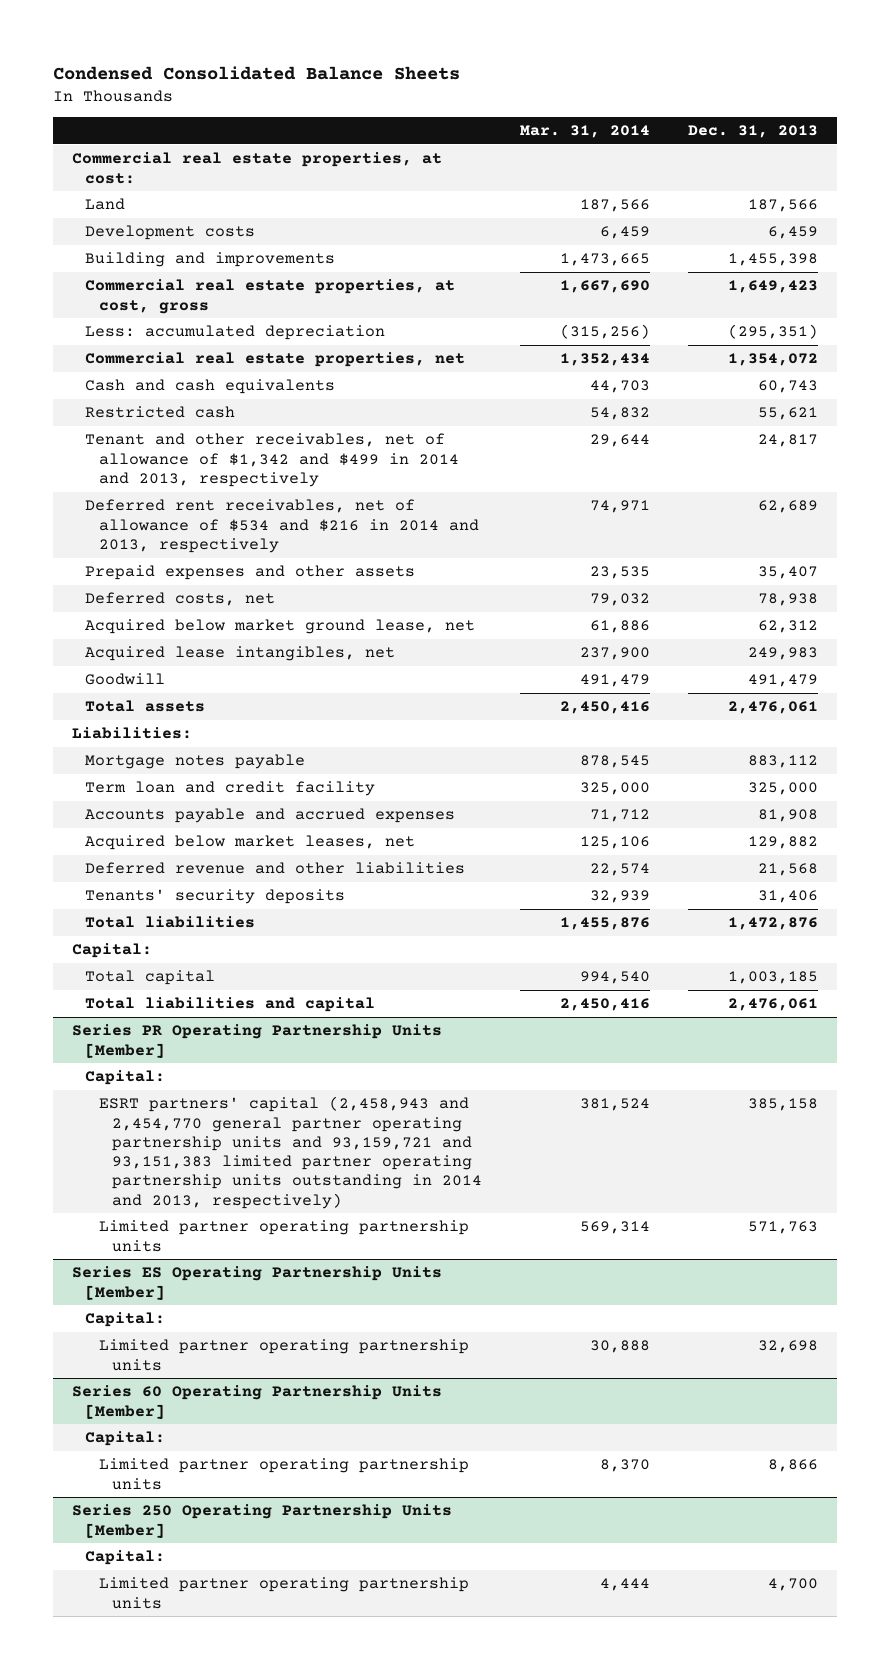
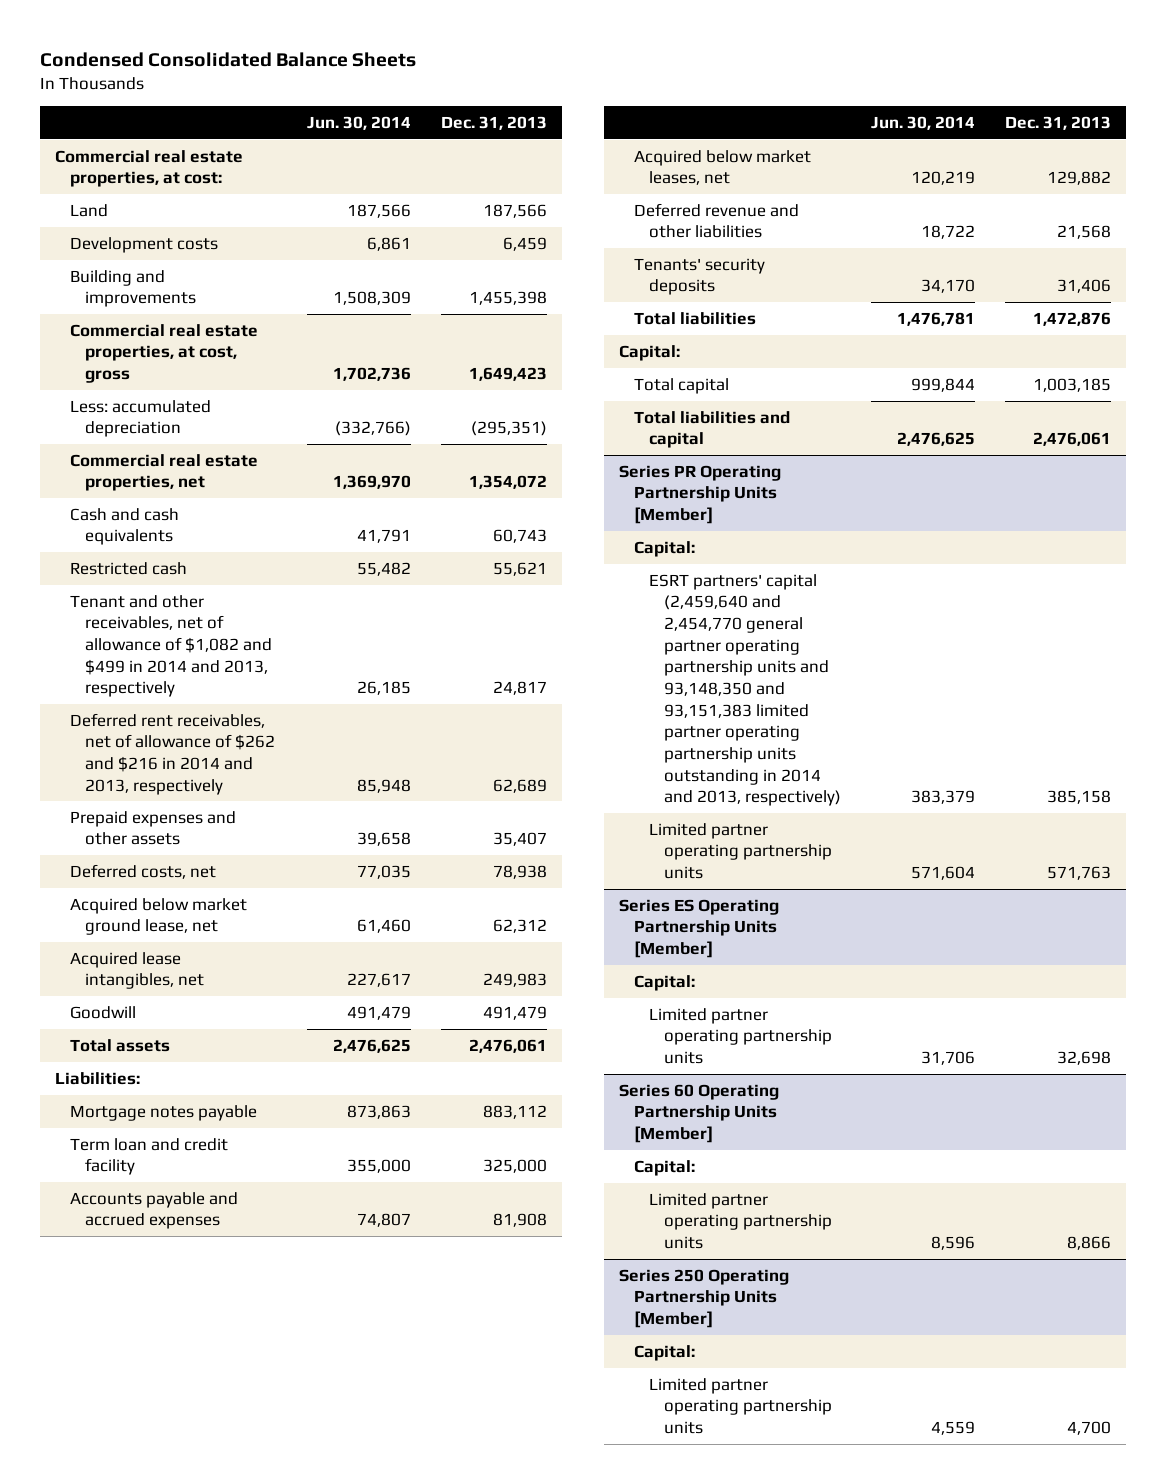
[519,125,650,139] Mar. 31, 2014 -> none
none -> [307,115,412,130] Jun. 30, 2014
[85,433,459,487] Tenant and other receivables, net of allowance of $1,342 and $499 in 2014 and 2013, respectively -> [70,594,273,698] Tenant and other receivables, net of allowance of $1,082 and $499 in 2014 and 2013, respectively
[85,499,479,553] Deferred rent receivables, net of allowance of $534 and $216 in 2014 and 2013, respectively -> [70,712,276,795] Deferred rent receivables, net of allowance of $262 and $216 in 2014 and 2013, respectively
[98,1096,482,1209] ESRT partners' capital (2,458,943 and 2,454,770 general partner operating partnership units and 93,159,721 and 93,151,383 limited partner operating partnership units outstanding in 2014 and 2013, respectively) -> [649,573,842,807] ESRT partners' capital (2,459,640 and 2,454,770 general partner operating partnership units and 93,148,350 and 93,151,383 limited partner operating partnership units outstanding in 2014 and 2013, respectively)

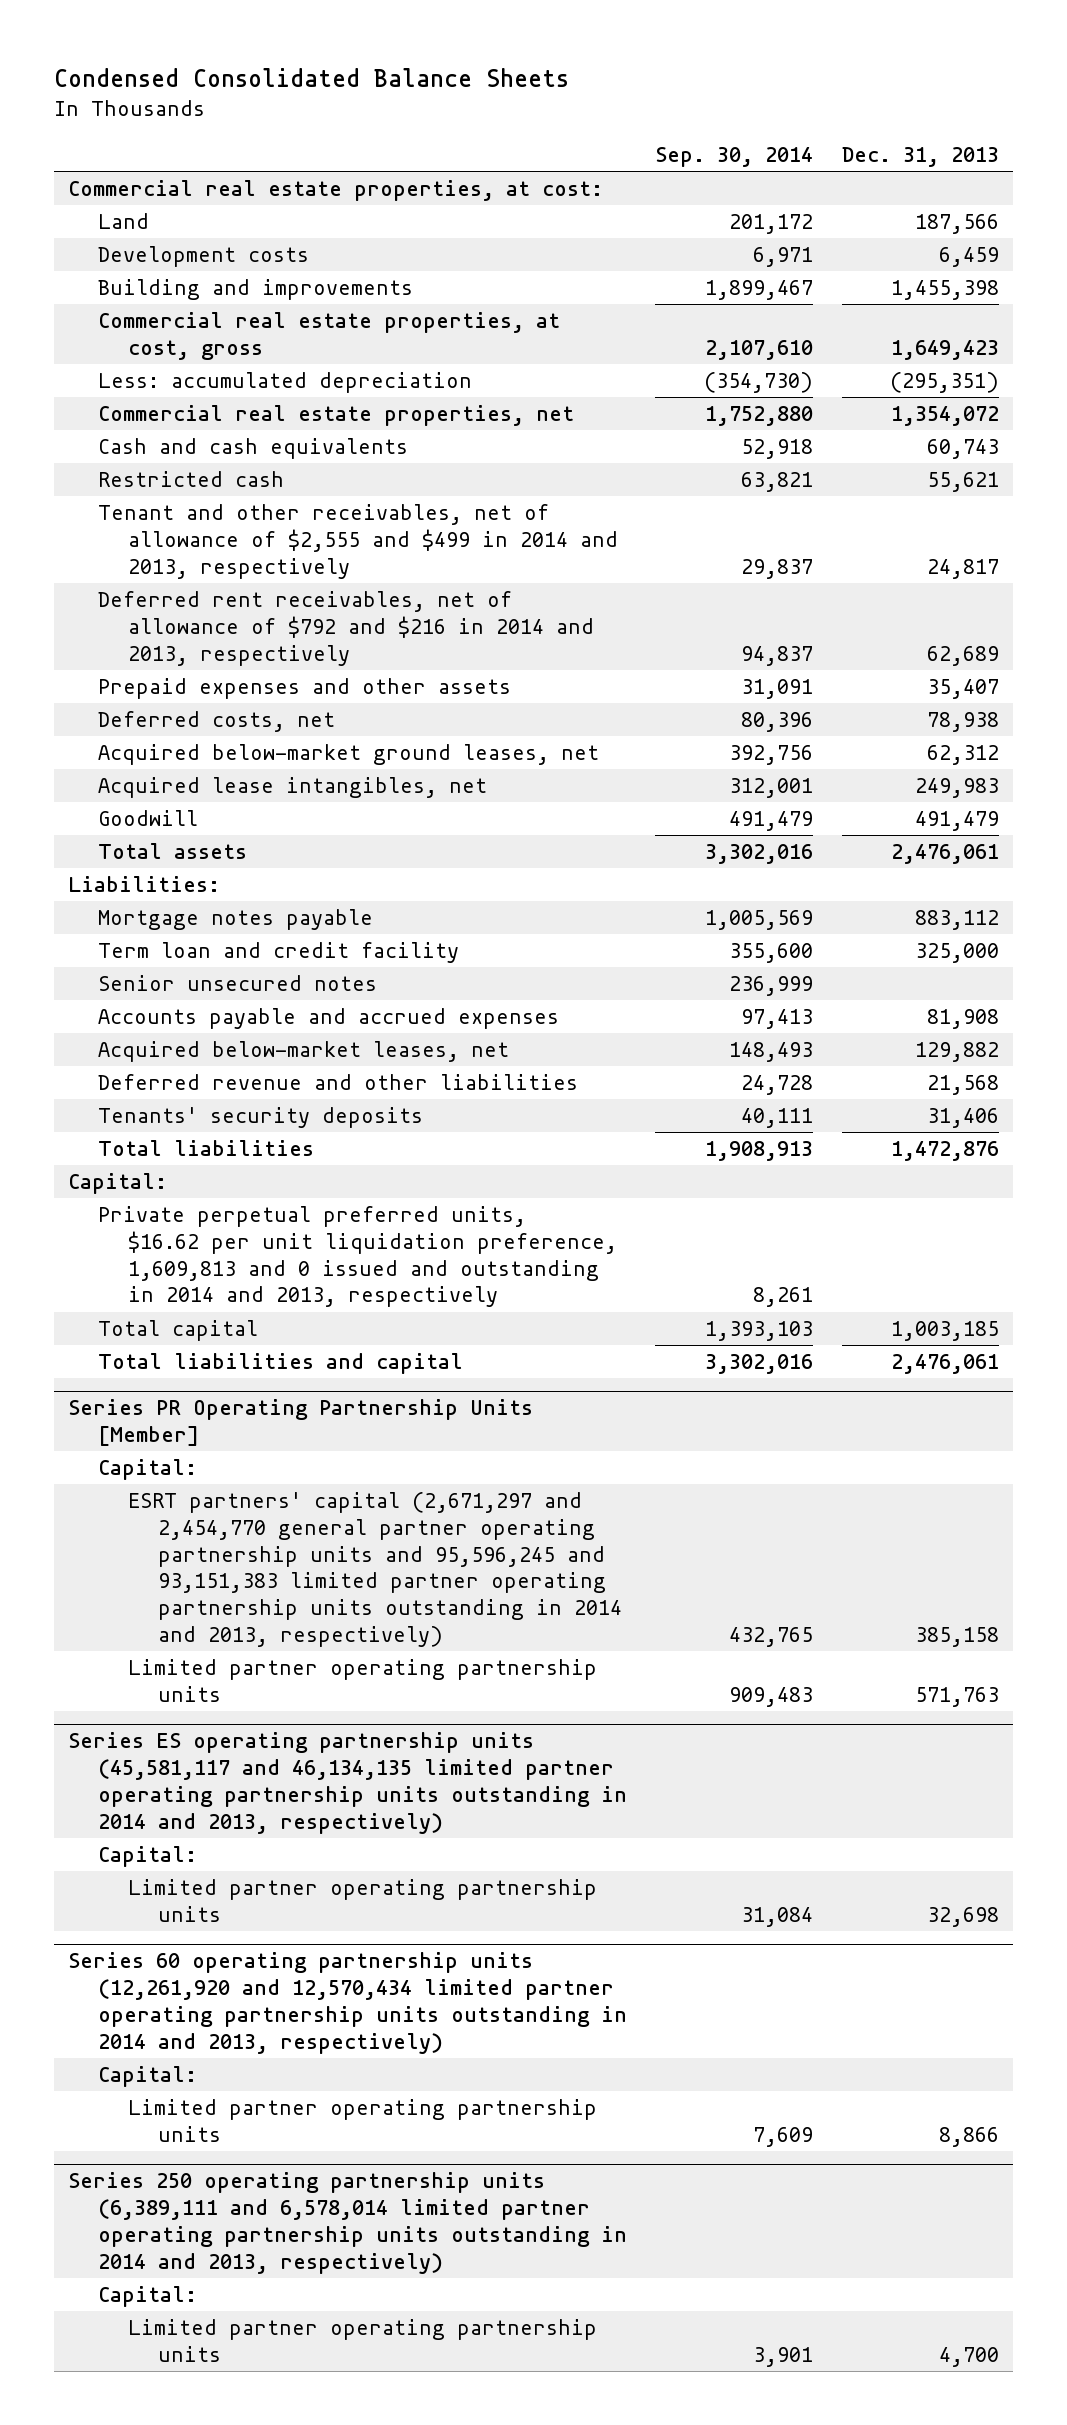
[307,115,412,130] Jun. 30, 2014 -> none
none -> [655,147,814,168] Sep. 30, 2014
[70,594,273,698] Tenant and other receivables, net of allowance of $1,082 and $499 in 2014 and 2013, respectively -> [98,504,619,579] Tenant and other receivables, net of allowance of $2,555 and $499 in 2014 and 2013, respectively
[70,712,276,795] Deferred rent receivables, net of allowance of $262 and $216 in 2014 and 2013, respectively -> [98,591,595,666] Deferred rent receivables, net of allowance of $792 and $216 in 2014 and 2013, respectively
[70,897,248,936] Acquired below market ground lease, net -> [98,744,600,766] Acquired below-market ground leases, net
none -> [98,975,378,992] Senior unsecured notes
[634,149,812,186] Acquired below market leases, net -> [98,1041,510,1063] Acquired below-market leases, net
none -> [98,1206,618,1308] Private perpetual preferred units, $16.62 per unit liquidation preference, 1,609,813 and 0 issued and outstanding in 2014 and 2013, respectively
[649,573,842,807] ESRT partners' capital (2,459,640 and 2,454,770 general partner operating partnership units and 93,148,350 and 93,151,383 limited partner operating partnership units outstanding in 2014 and 2013, respectively) -> [128,1492,623,1647] ESRT partners' capital (2,671,297 and 2,454,770 general partner operating partnership units and 95,596,245 and 93,151,383 limited partner operating partnership units outstanding in 2014 and 2013, respectively)
[618,898,779,959] Series ES Operating Partnership Units [Member] -> none
none -> [68,1732,628,1834] Series ES operating partnership units (45,581,117 and 46,134,135 limited partner operating partnership units outstanding in 2014 and 2013, respectively)
[618,1083,779,1144] Series 60 Operating Partnership Units [Member] -> none
none -> [68,1952,628,2054] Series 60 operating partnership units (12,261,920 and 12,570,434 limited partner operating partnership units outstanding in 2014 and 2013, respectively)
[618,1268,789,1329] Series 250 Operating Partnership Units [Member] -> none
none -> [68,2172,628,2274] Series 250 operating partnership units (6,389,111 and 6,578,014 limited partner operating partnership units outstanding in 2014 and 2013, respectively)

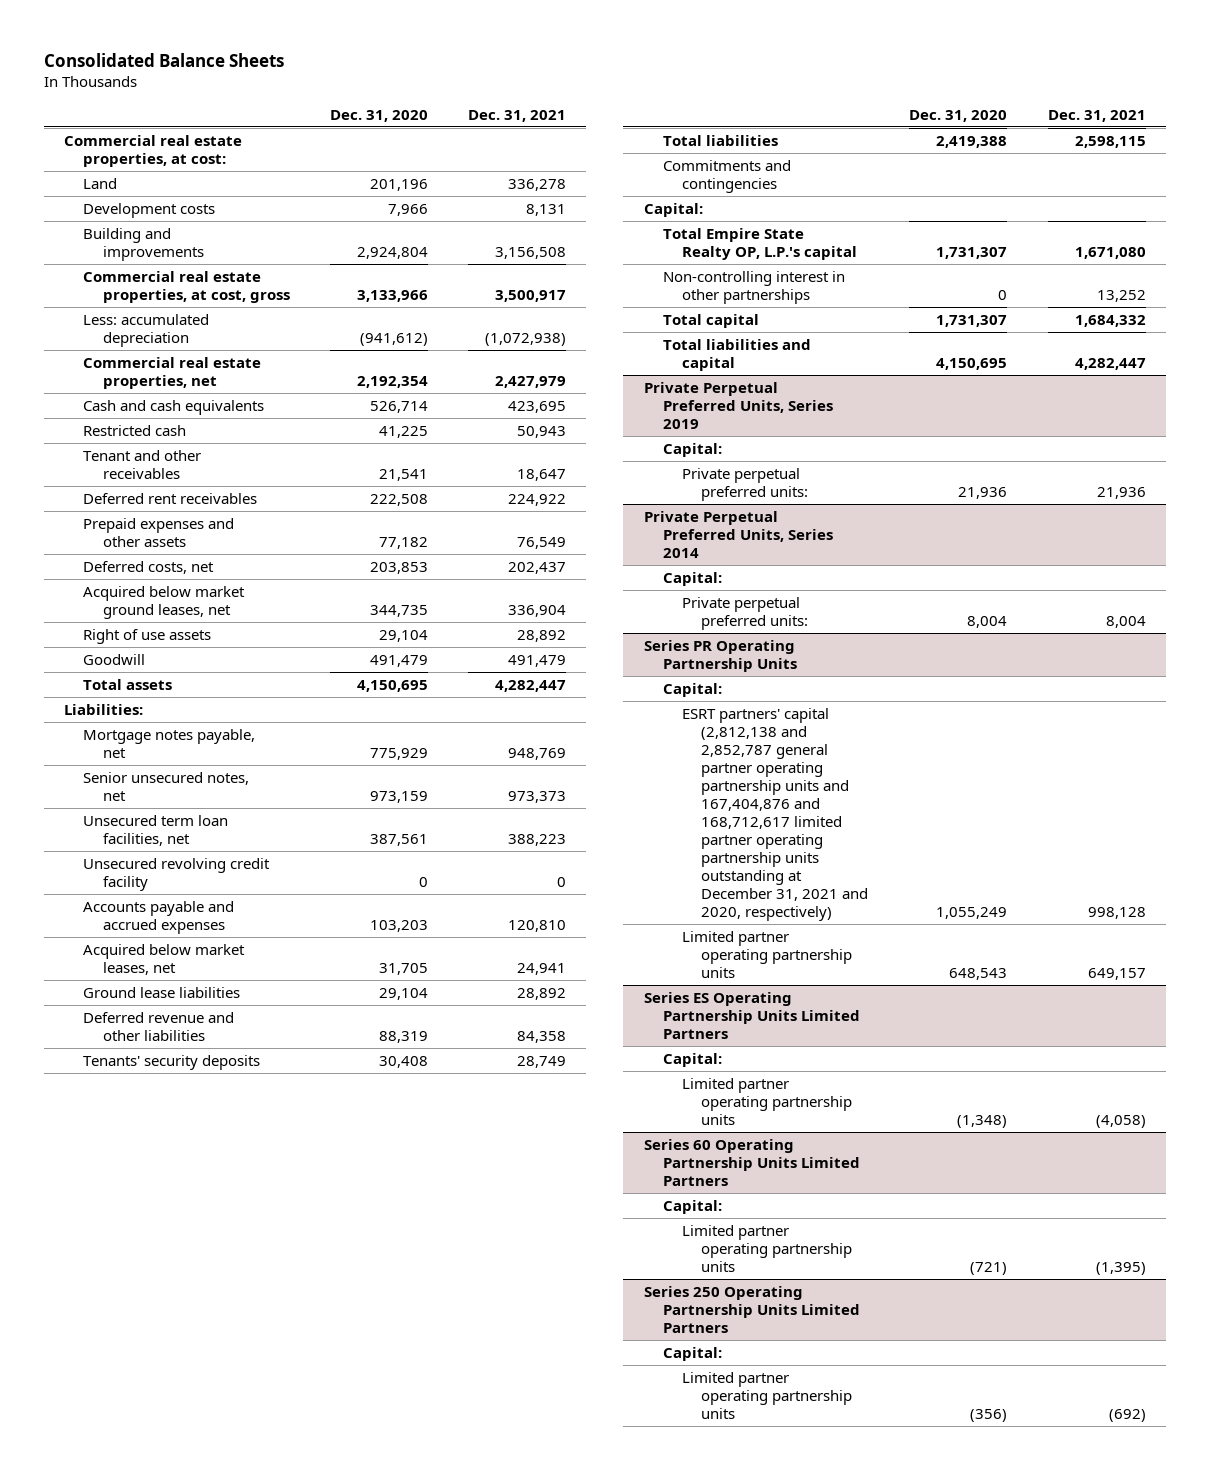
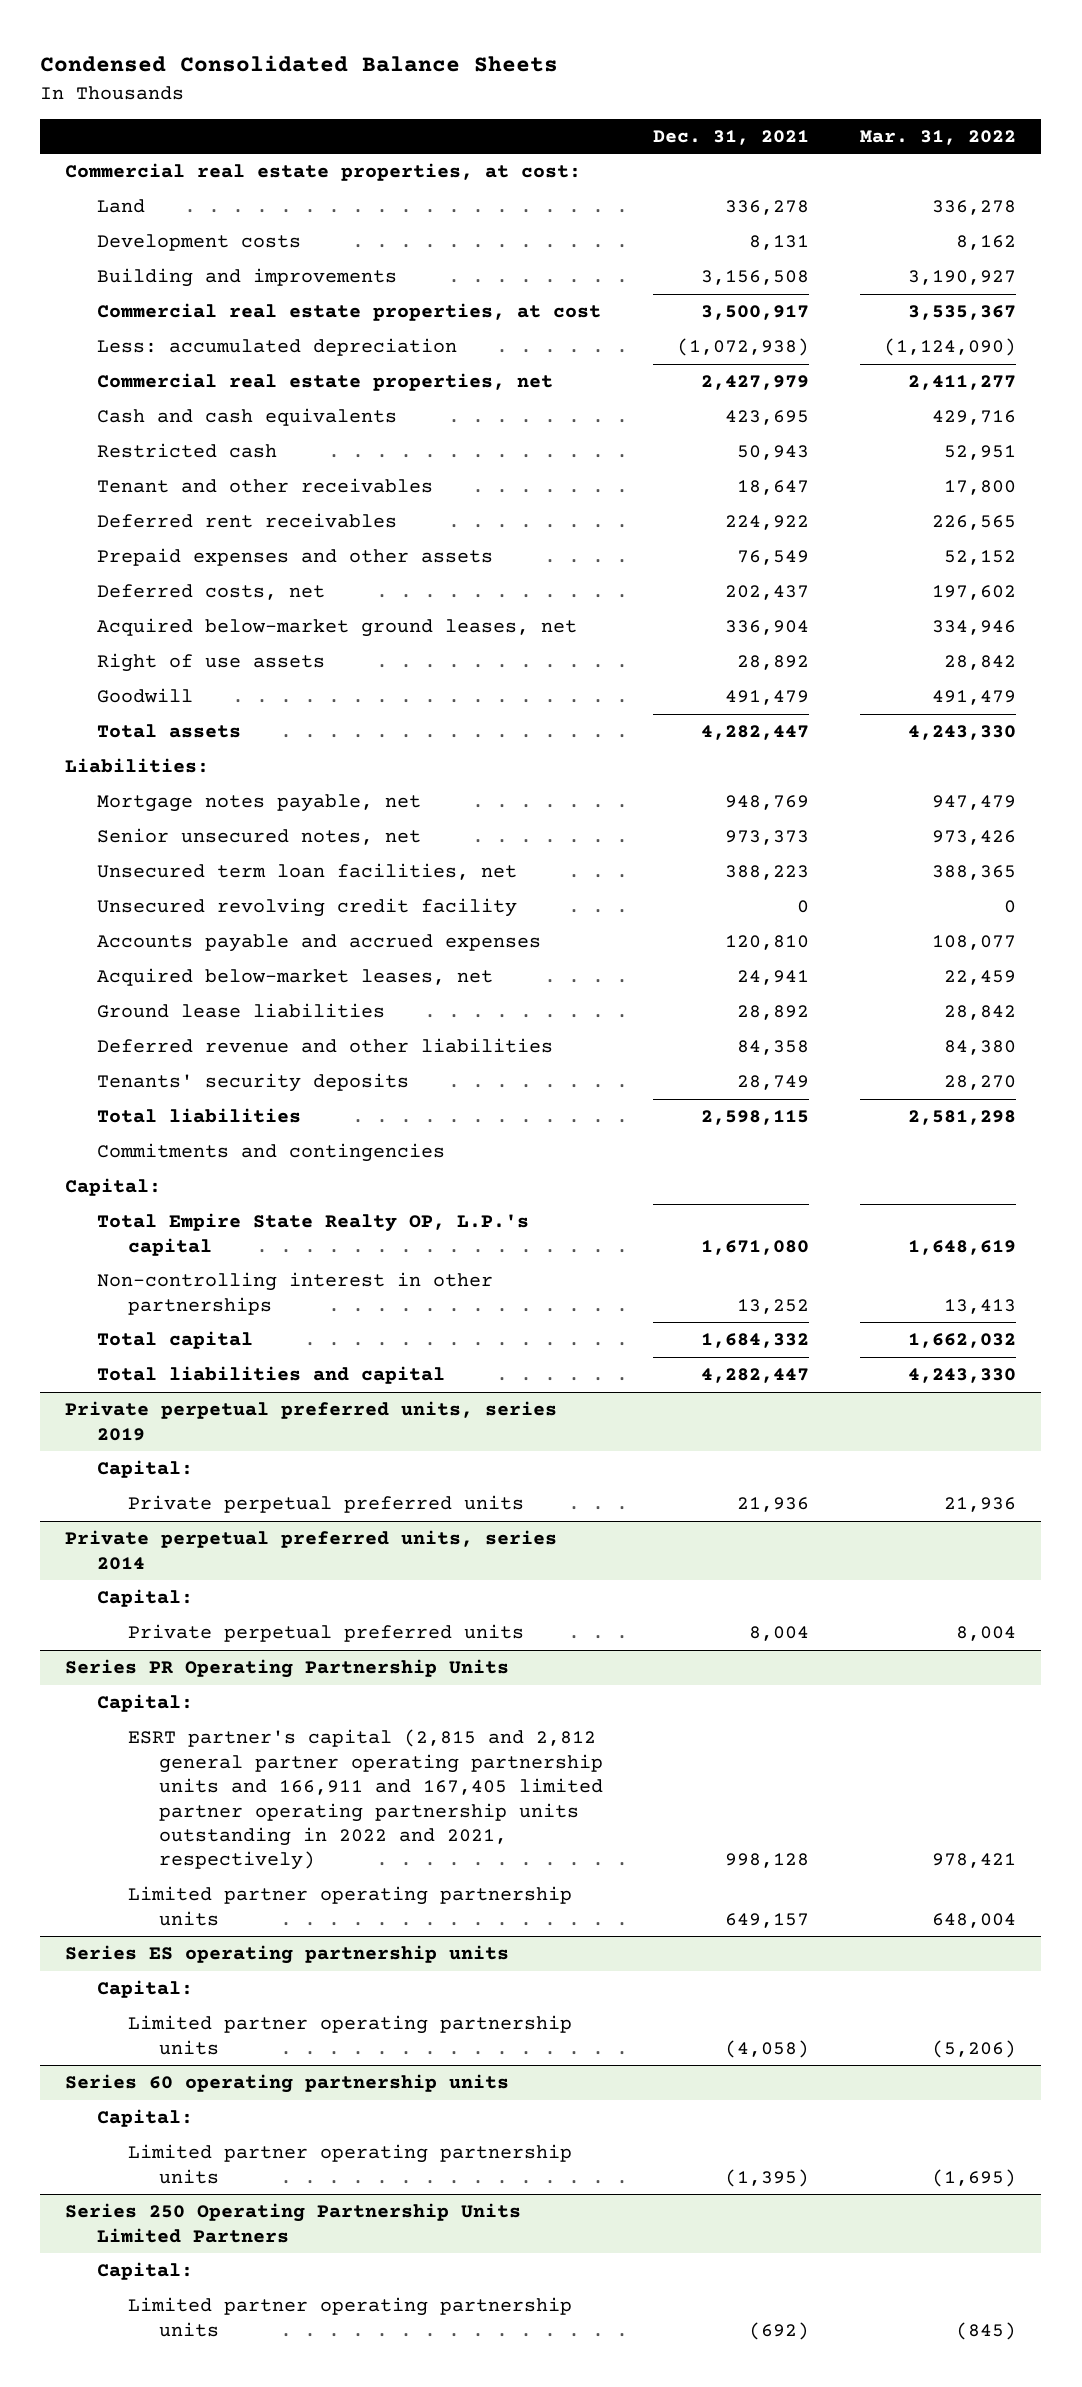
[43,52,284,67] Consolidated Balance Sheets -> [40,55,559,73] Condensed Consolidated Balance Sheets
[329,109,428,122] Dec. 31, 2020 -> none
none -> [860,129,1017,145] Mar. 31, 2022
[83,270,290,303] Commercial real estate properties, at cost, gross -> [96,303,601,322] Commercial real estate properties, at cost
[83,585,246,619] Acquired below market ground leases, net -> [96,618,577,638] Acquired below-market ground leases, net
[83,943,246,975] Acquired below market leases, net -> [96,968,493,987] Acquired below-market leases, net
[643,381,833,429] Private Perpetual Preferred Units, Series 2019 -> [65,1401,558,1441] Private perpetual preferred units, series 2019
[682,467,809,501] Private perpetual preferred units: -> [127,1495,524,1514] Private perpetual preferred units
[643,510,833,558] Private Perpetual Preferred Units, Series 2014 -> [65,1530,558,1570] Private perpetual preferred units, series 2014
[682,596,809,630] Private perpetual preferred units: -> [127,1624,524,1643] Private perpetual preferred units
[682,707,869,922] ESRT partners' capital (2,812,138 and 2,852,787 general partner operating partnership units and 167,404,876 and 168,712,617 limited partner operating partnership units outstanding at December 31, 2021 and 2020, respectively) -> [127,1729,603,1871] ESRT partner's capital (2,815 and 2,812 general partner operating partnership units and 166,911 and 167,405 limited partner operating partnership units outstanding in 2022 and 2021, respectively)
[643,991,860,1039] Series ES Operating Partnership Units Limited Partners -> [65,1945,510,1965] Series ES operating partnership units
[643,1138,860,1186] Series 60 Operating Partnership Units Limited Partners -> [65,2074,510,2094] Series 60 operating partnership units

